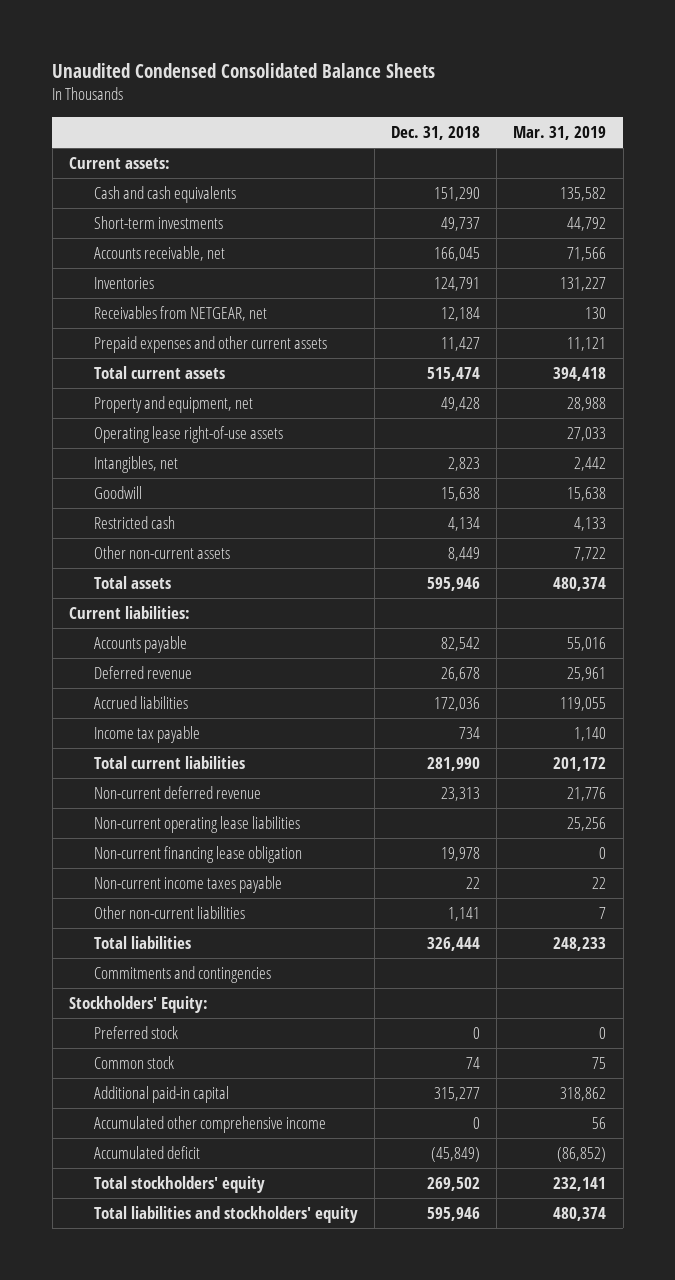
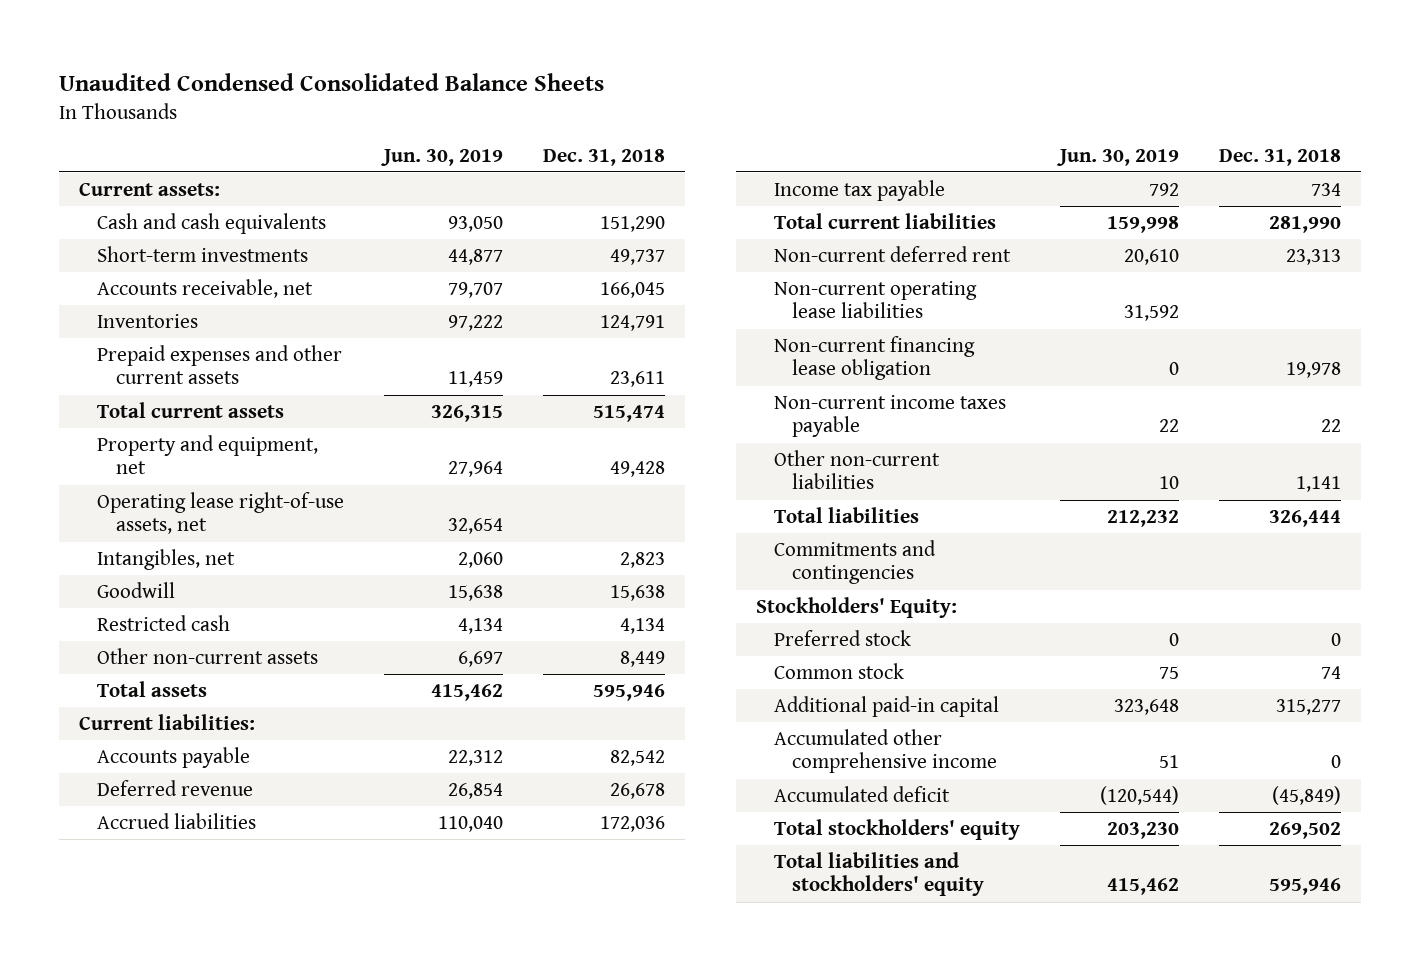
[513,126,607,141] Mar. 31, 2019 -> none
none -> [381,148,504,166] Jun. 30, 2019
[93,305,267,321] Receivables from NETGEAR, net -> none
[441,336,481,351] 11,427 -> [609,371,665,388] 23,611
[93,425,283,443] Operating lease right-of-use assets -> [97,491,345,535] Operating lease right-of-use assets, net
[93,785,261,799] Non-current deferred revenue -> [773,245,1011,262] Non-current deferred rent

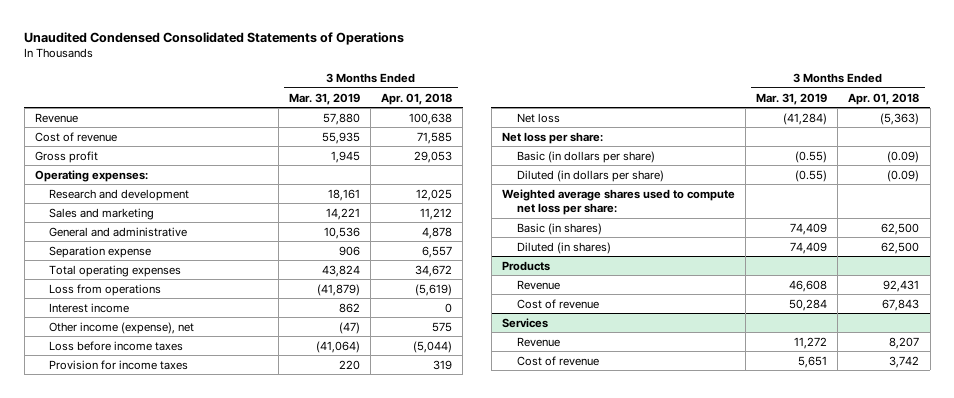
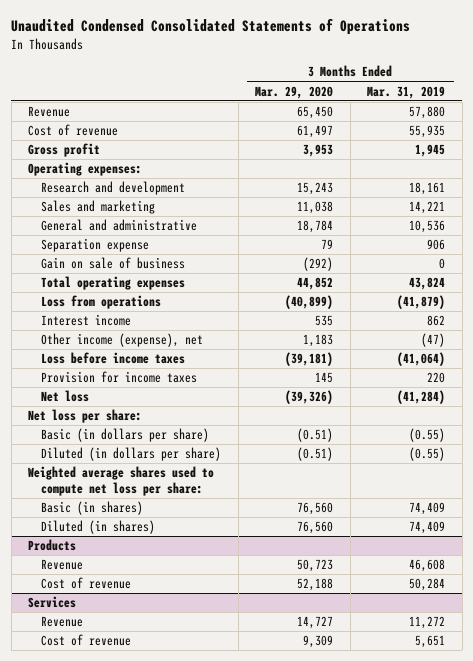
[381,92,453,105] Apr. 01, 2018 -> none
none -> [255,85,334,99] Mar. 29, 2020
none -> [40,257,185,270] Gain on sale of business

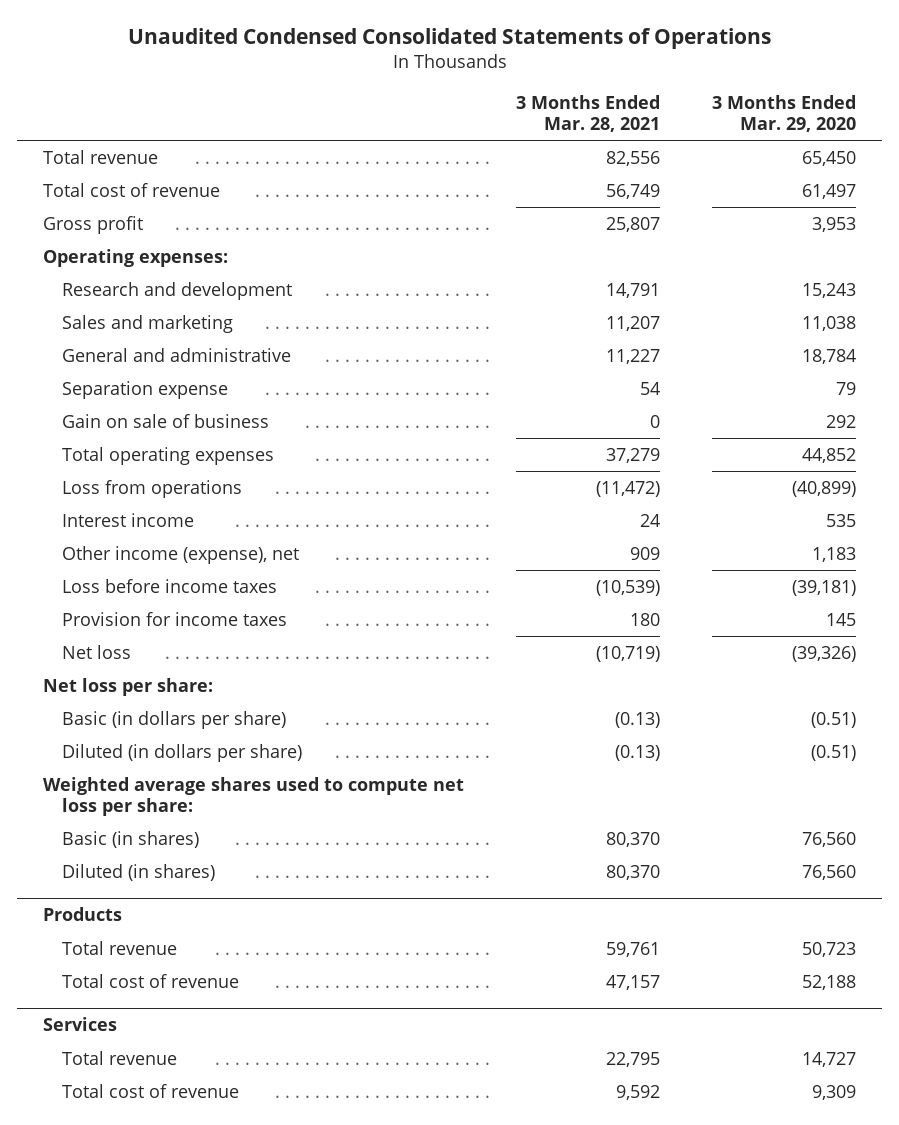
[367,85,446,99] Mar. 31, 2019 -> none
none -> [516,95,661,132] 3 Months Ended Mar. 28, 2021
[28,106,71,118] Revenue -> [42,150,158,165] Total revenue
[28,124,119,137] Cost of revenue -> [42,183,220,198] Total cost of revenue
[303,257,334,272] (292) -> [826,415,857,429] 292
[40,559,83,571] Revenue -> [62,941,178,956] Total revenue
[40,577,131,590] Cost of revenue -> [62,974,240,989] Total cost of revenue
[40,616,83,628] Revenue -> [62,1051,178,1066] Total revenue
[40,634,131,647] Cost of revenue -> [62,1084,240,1099] Total cost of revenue

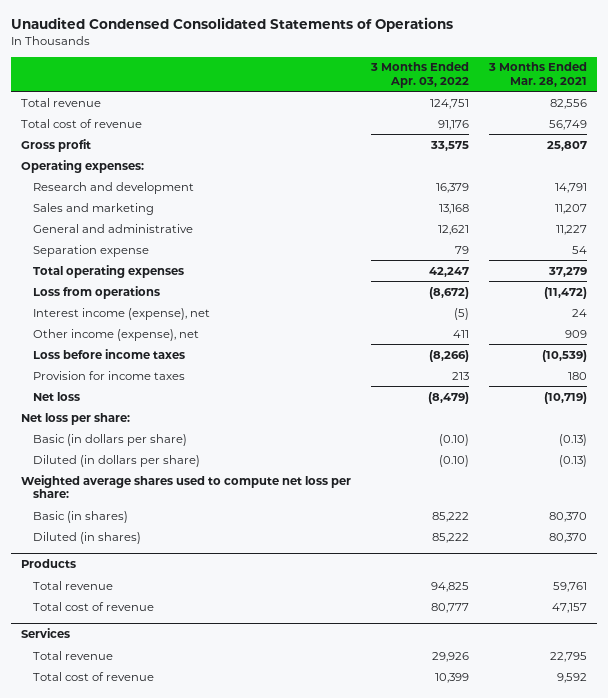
[712,95,857,132] 3 Months Ended Mar. 29, 2020 -> none
none -> [370,62,470,88] 3 Months Ended Apr. 03, 2022
[62,414,270,429] Gain on sale of business -> none
[62,513,195,528] Interest income -> [32,307,210,320] Interest income (expense), net

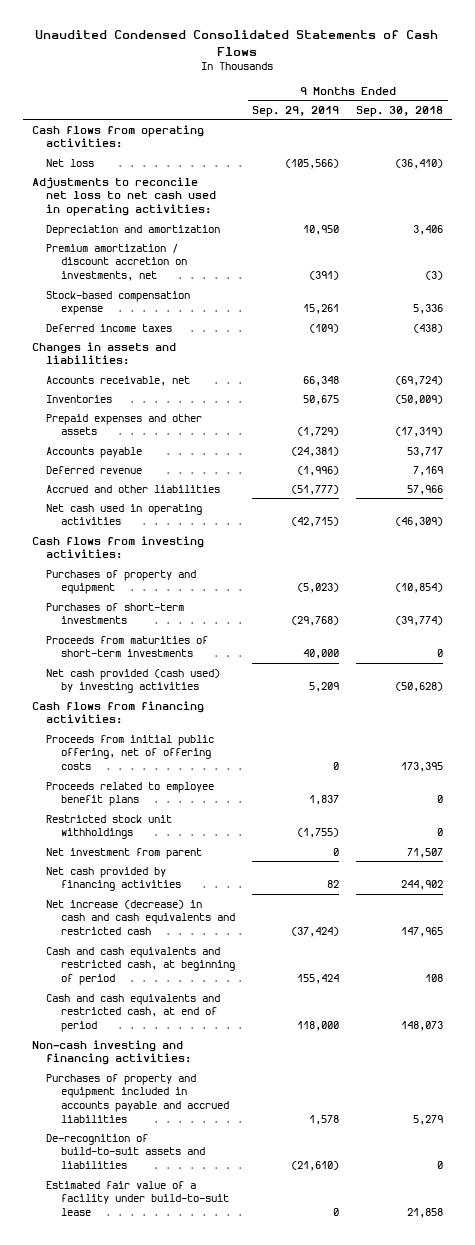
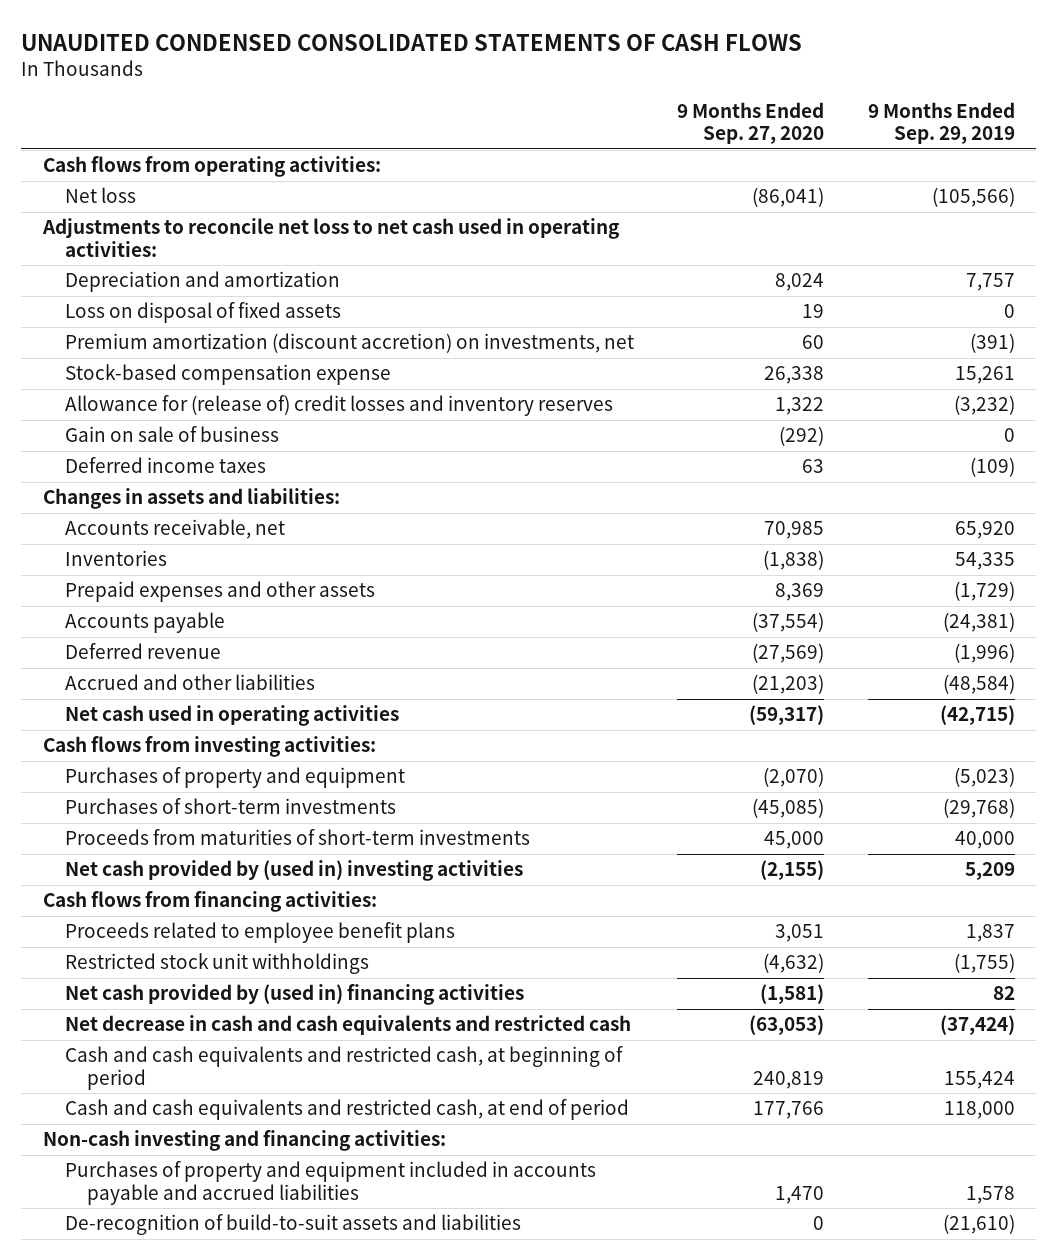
[35,30,439,56] Unaudited Condensed Consolidated Statements of Cash Flows -> [20,33,802,51] UNAUDITED CONDENSED CONSOLIDATED STATEMENTS OF CASH FLOWS
[356,105,444,117] Sep. 30, 2018 -> none
none -> [677,101,825,145] 9 Months Ended Sep. 27, 2020
[302,224,339,235] 10,950 -> [965,273,1015,292] 7,757
none -> [64,302,341,324] Loss on disposal of fixed assets
[46,243,187,282] Premium amortization / discount accretion on investments, net -> [64,333,634,354] Premium amortization (discount accretion) on investments, net
none -> [64,395,613,417] Allowance for (release of) credit losses and inventory reserves
none -> [64,426,279,443] Gain on sale of business
[302,375,339,386] 66,348 -> [954,521,1015,540] 65,920
[302,394,339,405] 50,675 -> [954,552,1015,571] 54,335
[290,484,339,495] (51,777) -> [942,674,1015,695] (48,584)
[46,668,221,694] Net cash provided (cash used) by investing activities -> [64,860,523,882] Net cash provided by (used in) investing activities
[46,734,215,771] Proceeds from initial public offering, net of offering costs -> none
[46,847,203,859] Net investment from parent -> none
[46,866,181,892] Net cash provided by financing activities -> [64,984,524,1006] Net cash provided by (used in) financing activities
[46,899,235,936] Net increase (decrease) in cash and cash equivalents and restricted cash -> [64,1015,631,1036] Net decrease in cash and cash equivalents and restricted cash
[46,1180,229,1217] Estimated fair value of a facility under build-to-suit lease -> none

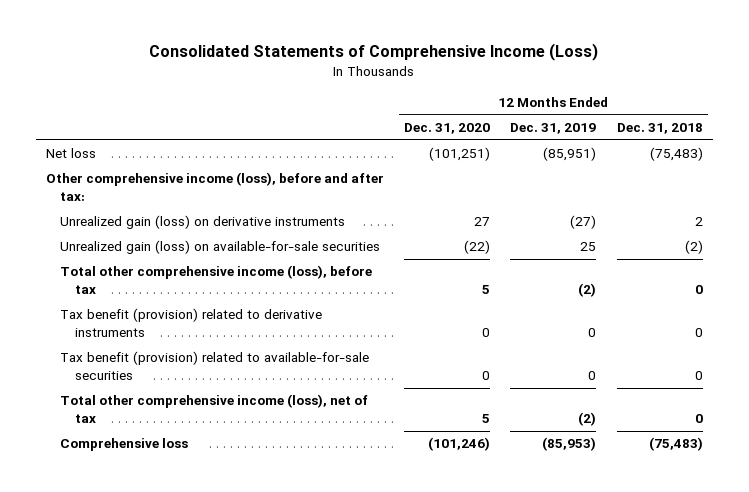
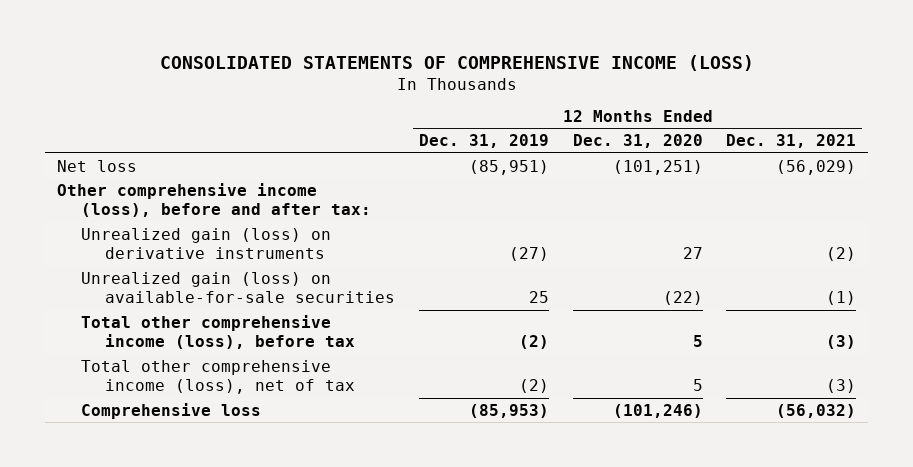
[149,43,599,62] Consolidated Statements of Comprehensive Income (Loss) -> [159,54,754,71] CONSOLIDATED STATEMENTS OF COMPREHENSIVE INCOME (LOSS)
[616,123,703,135] Dec. 31, 2018 -> none
none -> [726,134,857,149] Dec. 31, 2021
[60,308,323,337] Tax benefit (provision) related to derivative instruments -> none
[60,351,370,380] Tax benefit (provision) related to available-for-sale securities -> none

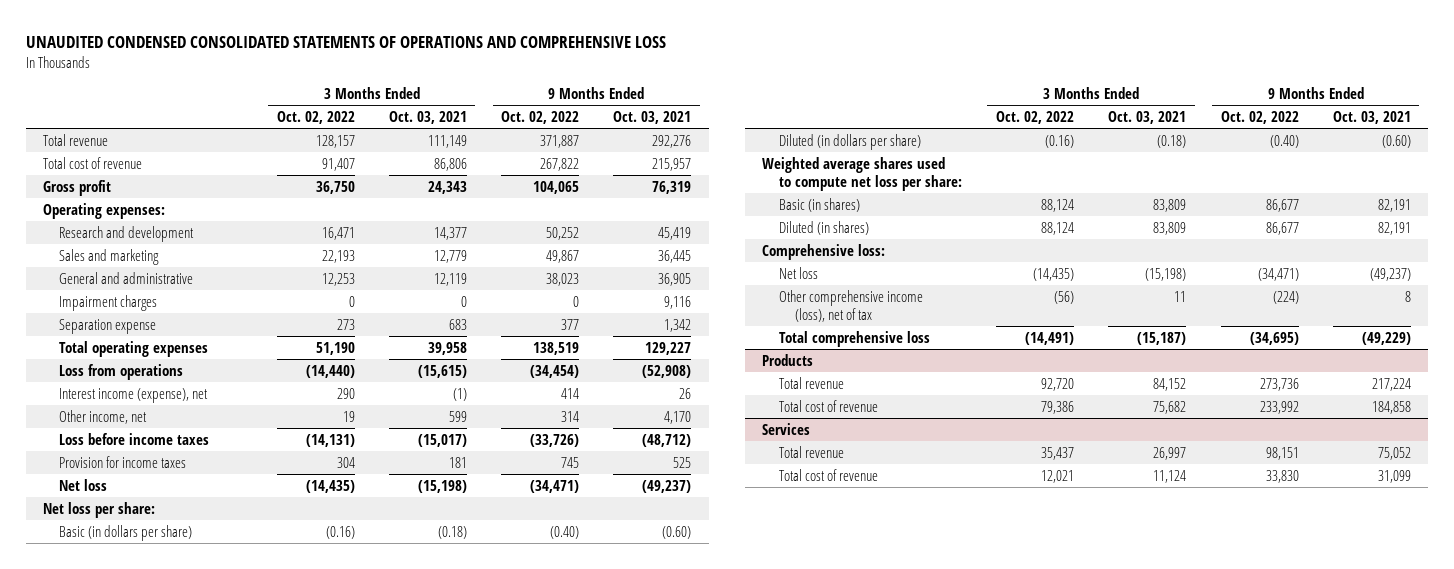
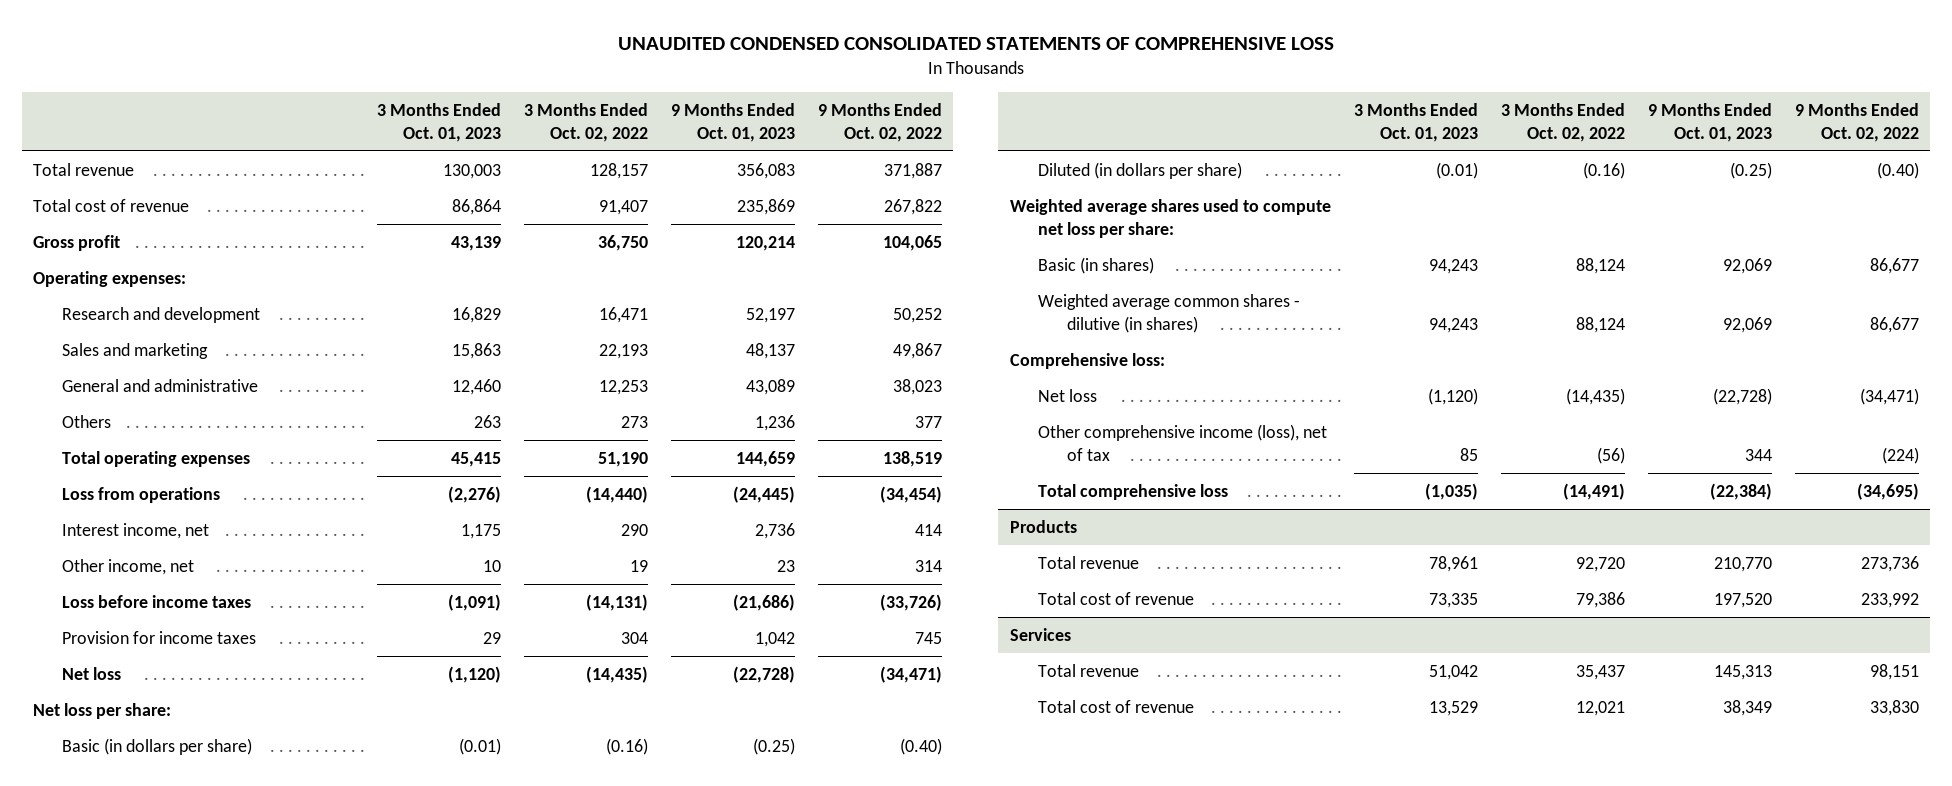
[25,36,666,49] UNAUDITED CONDENSED CONSOLIDATED STATEMENTS OF OPERATIONS AND COMPREHENSIVE LOSS -> [617,36,1334,50] UNAUDITED CONDENSED CONSOLIDATED STATEMENTS OF COMPREHENSIVE LOSS
[388,111,467,125] Oct. 03, 2021 -> none
[613,111,692,125] Oct. 03, 2021 -> none
none -> [376,102,501,142] 3 Months Ended Oct. 01, 2023
none -> [670,102,795,142] 9 Months Ended Oct. 01, 2023
[59,294,158,311] Impairment charges -> none
[59,318,157,334] Separation expense -> [61,414,111,428] Others
[59,387,209,403] Interest income (expense), net -> [61,522,209,539] Interest income, net
[778,220,869,235] Diluted (in shares) -> [1038,293,1301,333] Weighted average common shares - dilutive (in shares)

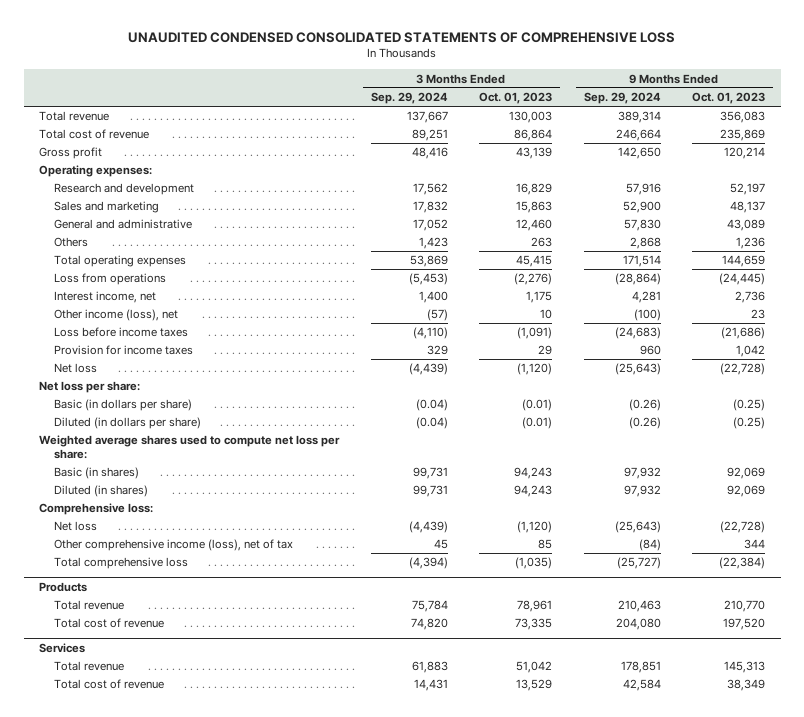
[523,102,648,142] 3 Months Ended Oct. 02, 2022 -> none
[817,102,942,142] 9 Months Ended Oct. 02, 2022 -> none
none -> [370,91,448,104] Sep. 29, 2024
none -> [583,91,661,104] Sep. 29, 2024
[61,558,194,575] Other income, net -> [53,309,178,322] Other income (loss), net
[1038,293,1301,333] Weighted average common shares - dilutive (in shares) -> [53,485,148,498] Diluted (in shares)

